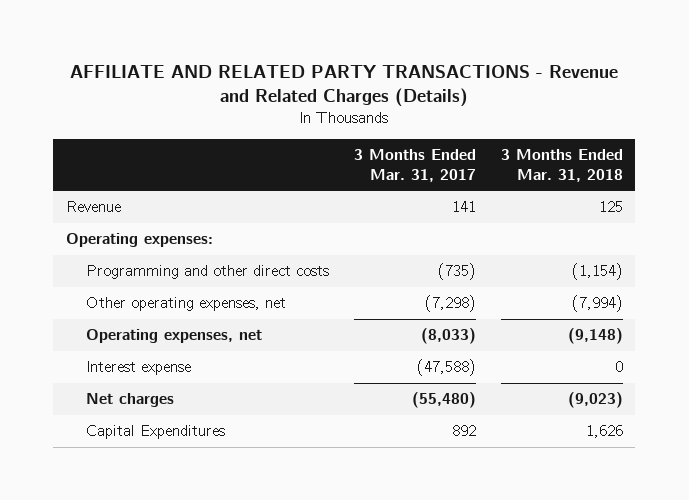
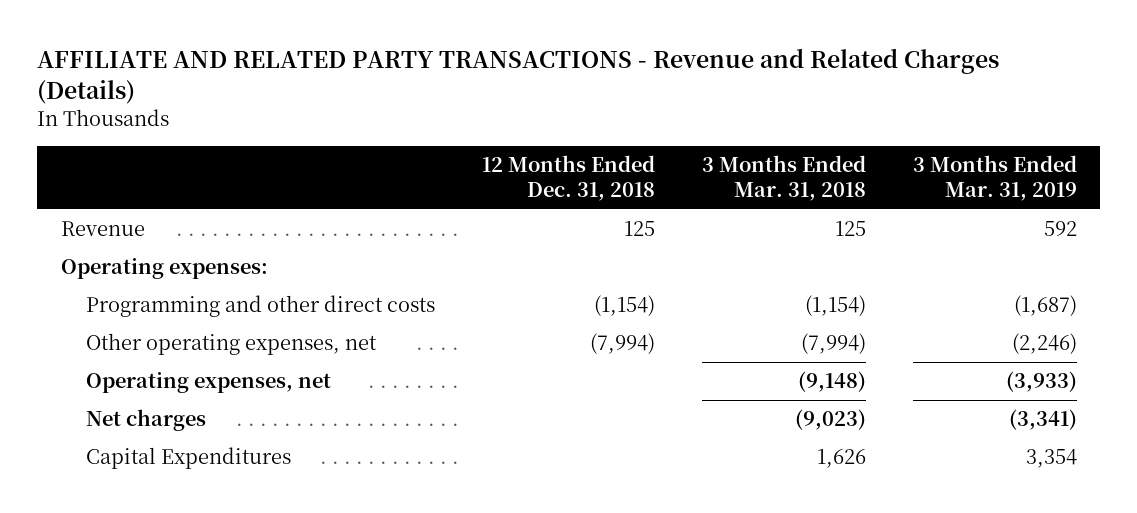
[354,149,477,182] 3 Months Ended Mar. 31, 2017 -> none
none -> [482,154,656,202] 12 Months Ended Dec. 31, 2018
none -> [912,154,1077,202] 3 Months Ended Mar. 31, 2019
[86,361,192,376] Interest expense -> none

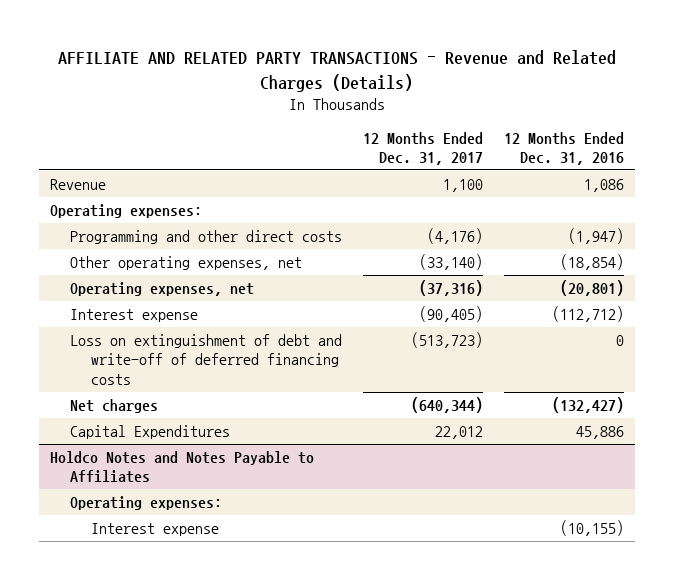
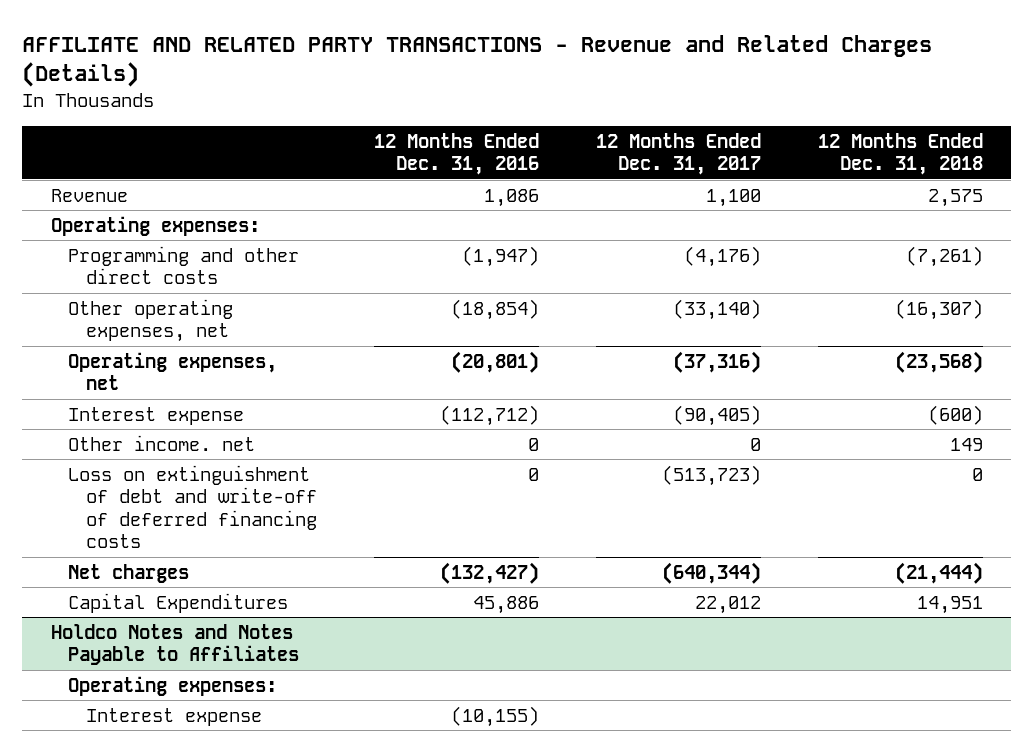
none -> [817,132,983,176] 12 Months Ended Dec. 31, 2018
none -> [68,434,256,451] Other income. net

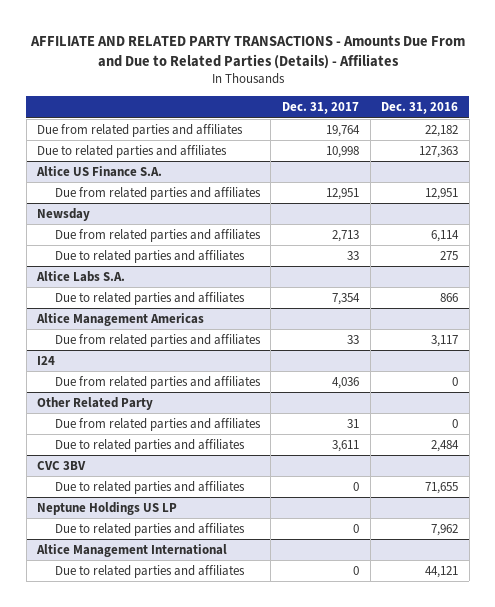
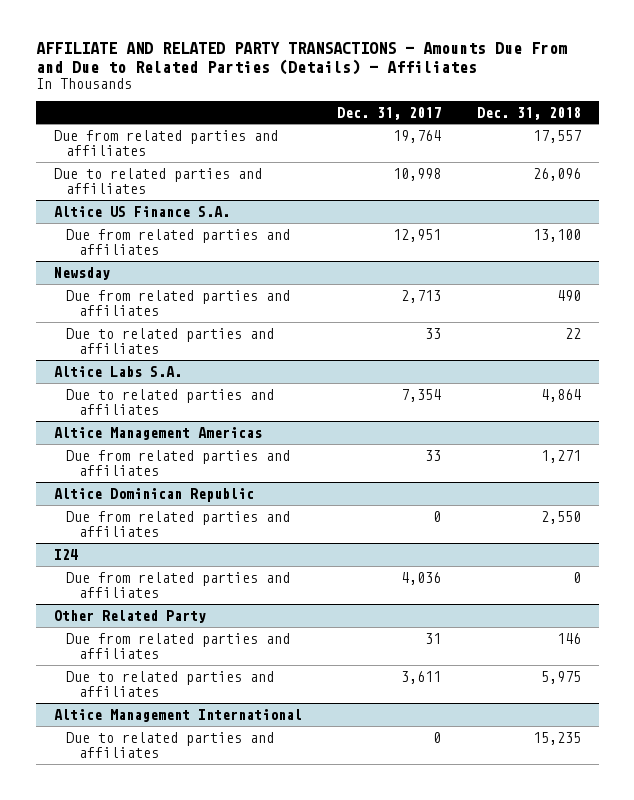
[381,102,459,115] Dec. 31, 2016 -> none
none -> [476,106,581,120] Dec. 31, 2018
none -> [53,487,254,502] Altice Dominican Republic
none -> [66,510,291,537] Due from related parties and affiliates
[37,460,87,470] CVC 3BV -> none
[54,480,245,494] Due to related parties and affiliates -> none
[37,501,178,515] Neptune Holdings US LP -> none
[54,522,245,536] Due to related parties and affiliates -> none

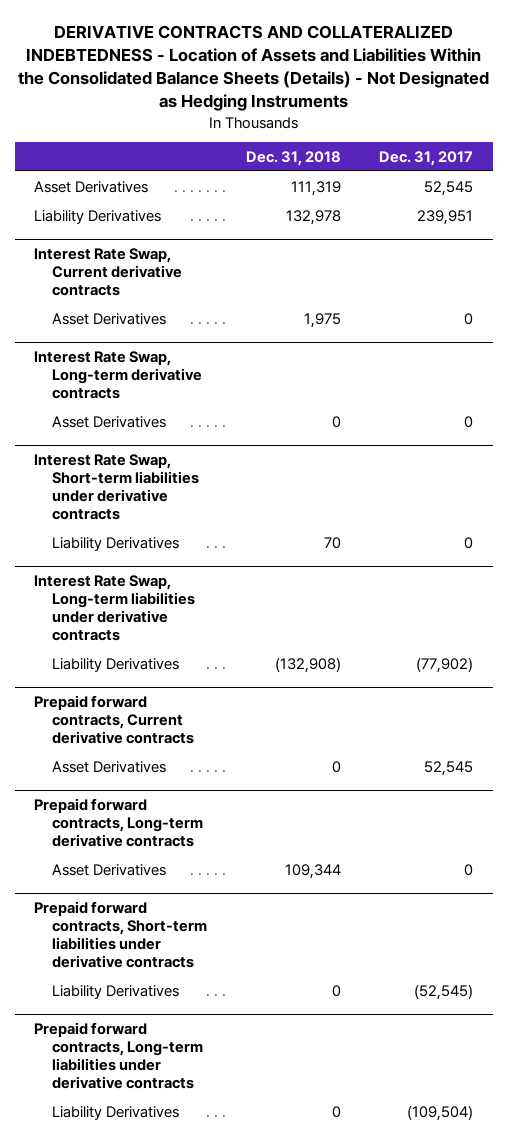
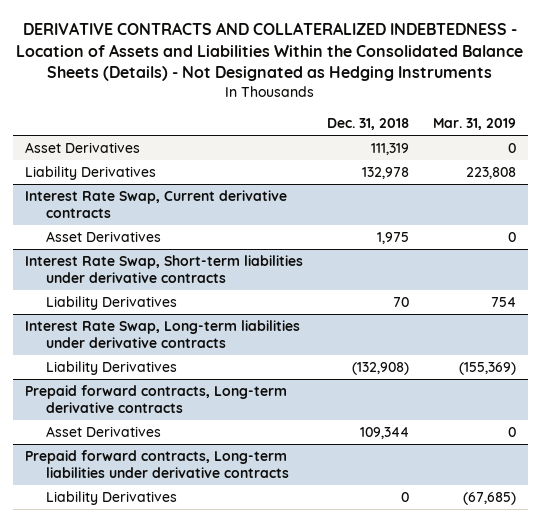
[379,151,474,167] Dec. 31, 2017 -> none
none -> [432,117,516,130] Mar. 31, 2019
[34,350,202,400] Interest Rate Swap, Long-term derivative contracts -> none
[51,415,166,428] Asset Derivatives -> none
[34,694,194,745] Prepaid forward contracts, Current derivative contracts -> none
[51,760,166,773] Asset Derivatives -> none
[34,900,207,969] Prepaid forward contracts, Short-term liabilities under derivative contracts -> none
[51,984,179,999] Liability Derivatives -> none

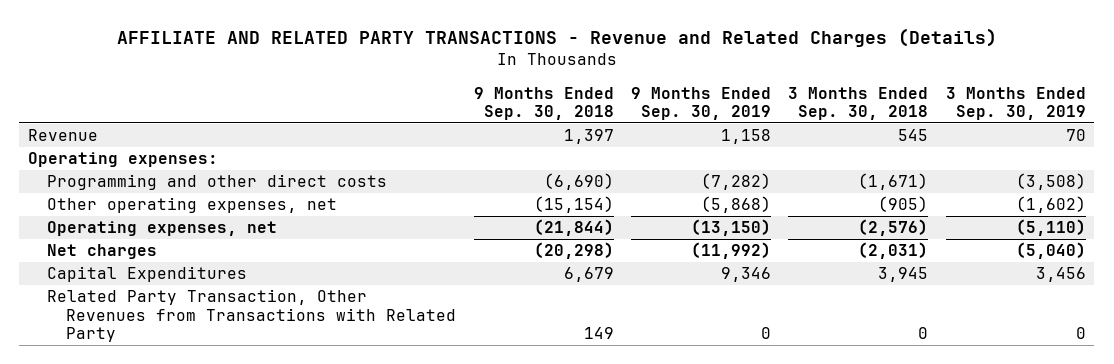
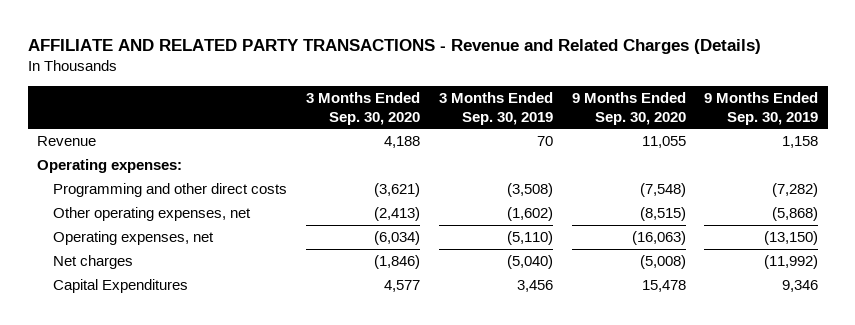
[473,86,614,120] 9 Months Ended Sep. 30, 2018 -> none
[788,86,929,120] 3 Months Ended Sep. 30, 2018 -> none
none -> [306,92,421,125] 3 Months Ended Sep. 30, 2020
none -> [571,92,686,125] 9 Months Ended Sep. 30, 2020
[47,289,457,342] Related Party Transaction, Other Revenues from Transactions with Related Party -> none

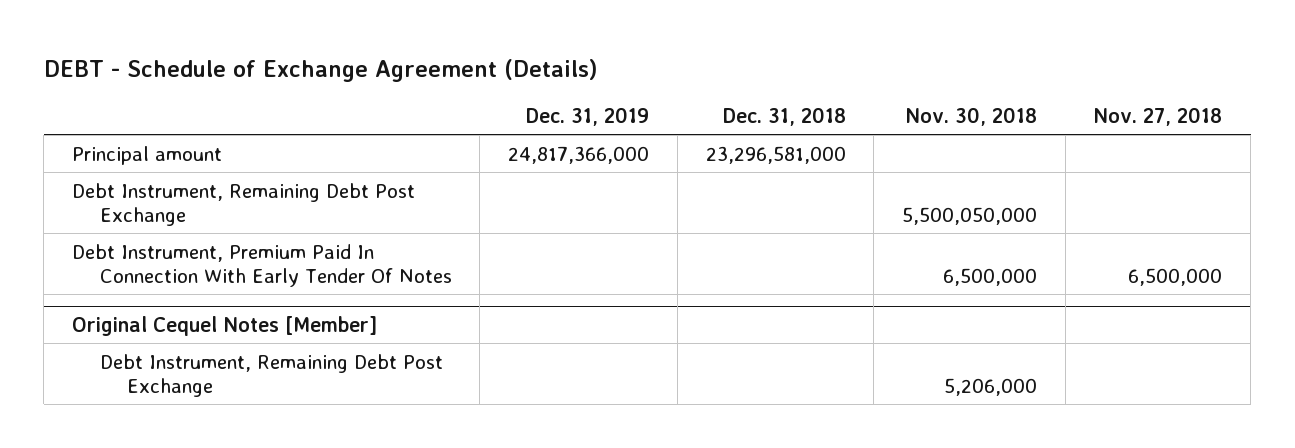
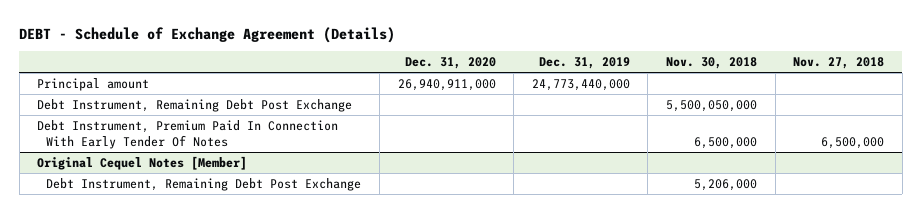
[722,107,846,127] Dec. 31, 2018 -> none
none -> [404,57,496,70] Dec. 31, 2020
[508,145,650,164] 24,817,366,000 -> [531,78,630,91] 24,773,440,000

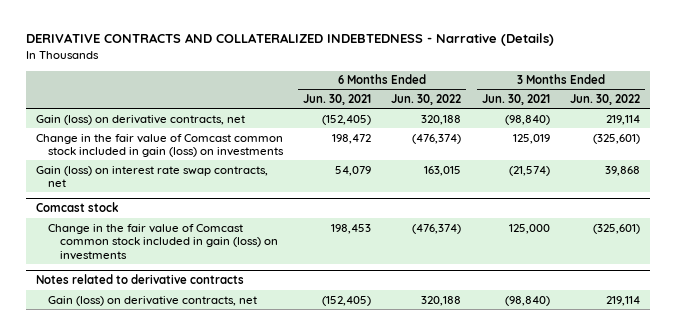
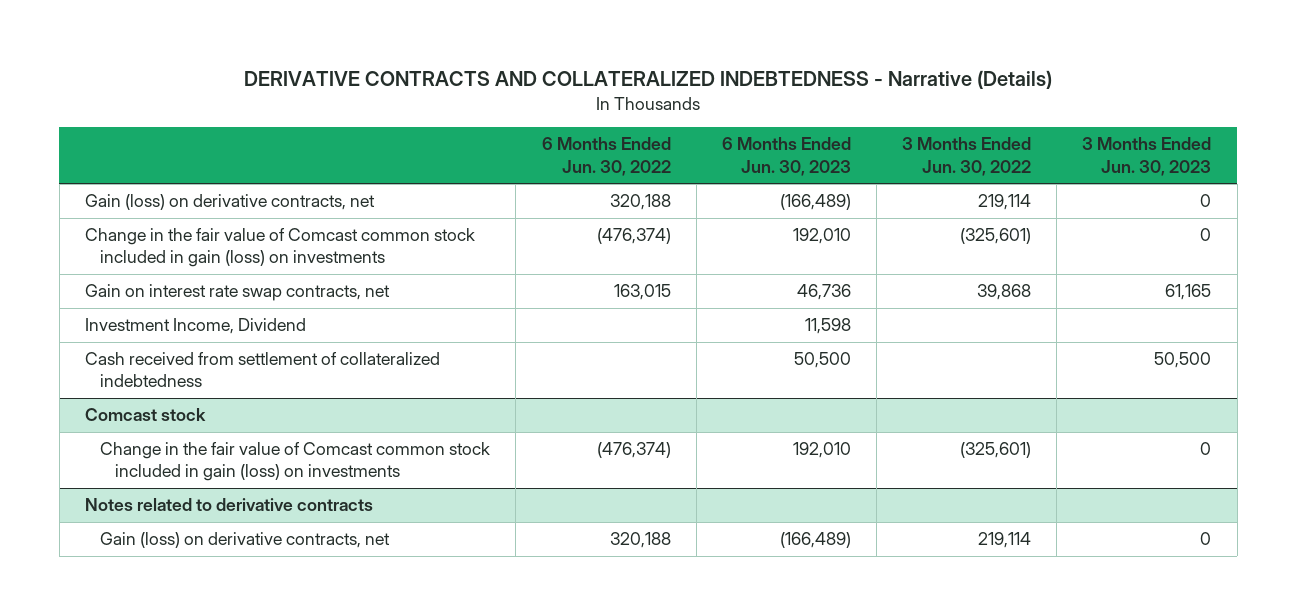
[303,94,372,106] Jun. 30, 2021 -> none
[481,94,550,106] Jun. 30, 2021 -> none
none -> [721,137,851,176] 6 Months Ended Jun. 30, 2023
none -> [1082,137,1212,176] 3 Months Ended Jun. 30, 2023
[35,165,268,188] Gain (loss) on interest rate swap contracts, net -> [85,284,391,302] Gain on interest rate swap contracts, net
none -> [85,318,307,335] Investment Income, Dividend
none -> [85,352,441,388] Cash received from settlement of collateralized indebtedness

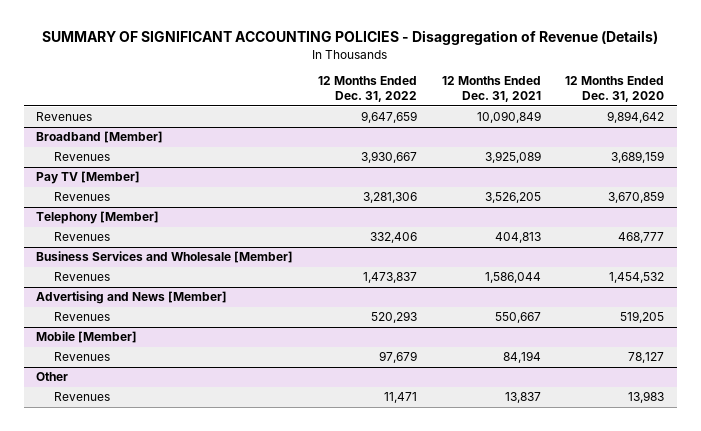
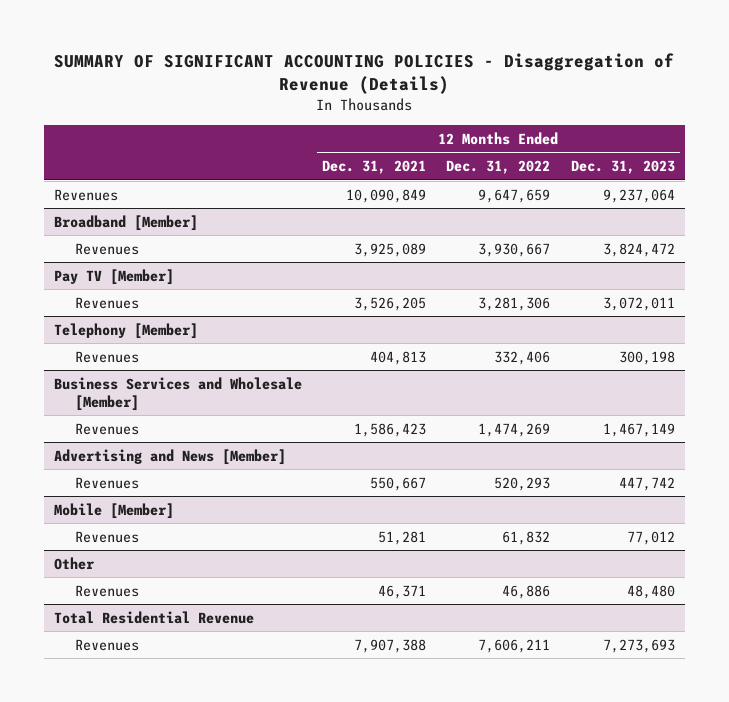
[565,75,665,103] 12 Months Ended Dec. 31, 2020 -> none
none -> [570,159,675,174] Dec. 31, 2023
[362,272,417,284] 1,473,837 -> [478,422,551,437] 1,474,269
[484,272,541,284] 1,586,044 -> [354,422,427,437] 1,586,423
[378,351,417,364] 97,679 -> [502,530,551,545] 61,832
[502,351,541,364] 84,194 -> [378,530,427,545] 51,281
[383,392,417,404] 11,471 -> [502,584,551,599] 46,886
[504,392,541,404] 13,837 -> [378,584,427,599] 46,371
none -> [54,610,255,624] Total Residential Revenue
none -> [74,638,139,651] Revenues

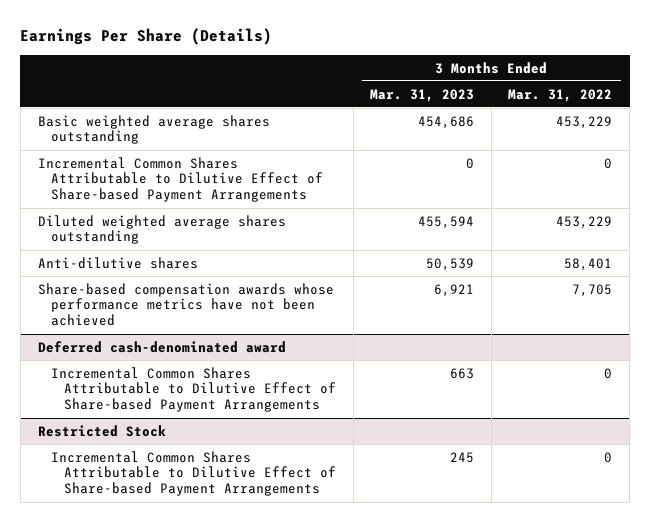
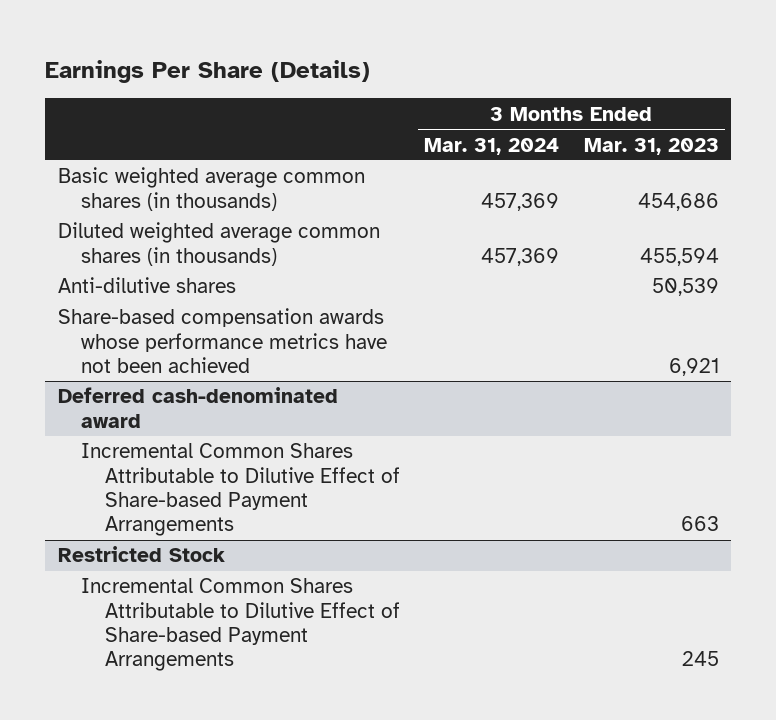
[508,88,613,102] Mar. 31, 2022 -> none
none -> [424,137,560,155] Mar. 31, 2024
[37,156,323,203] Incremental Common Shares Attributable to Dilutive Effect of Share-based Payment Arrangements -> none
[37,114,270,145] Basic weighted average shares outstanding -> [57,167,365,211] Basic weighted average common shares (in thousands)
[37,214,286,245] Diluted weighted average shares outstanding -> [57,222,380,266] Diluted weighted average common shares (in thousands)

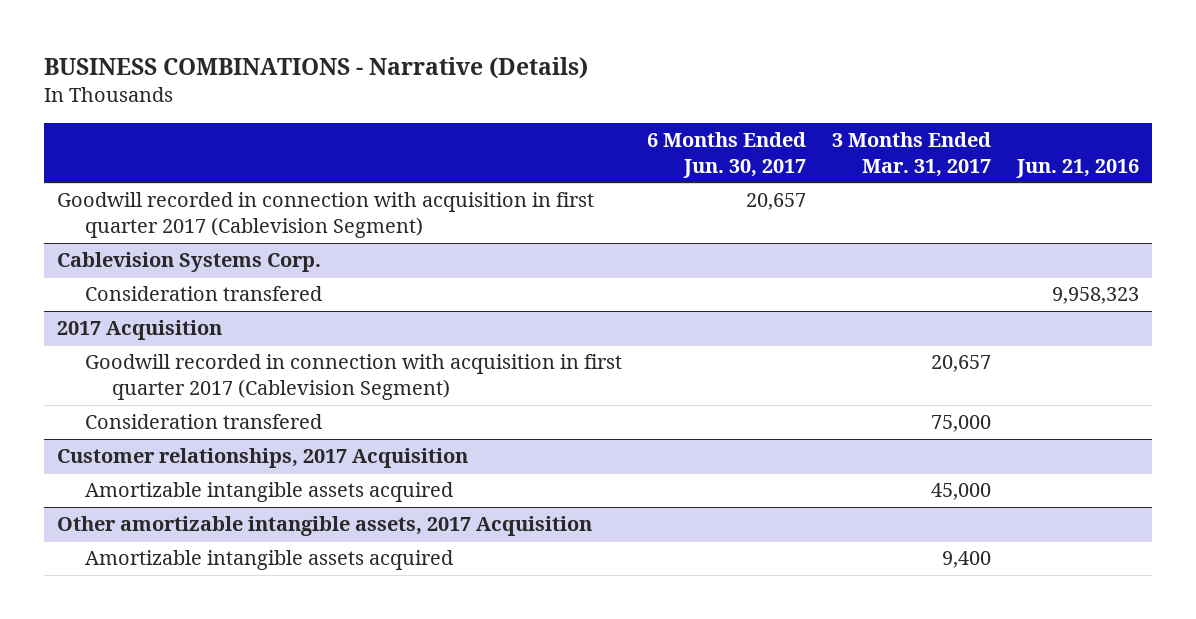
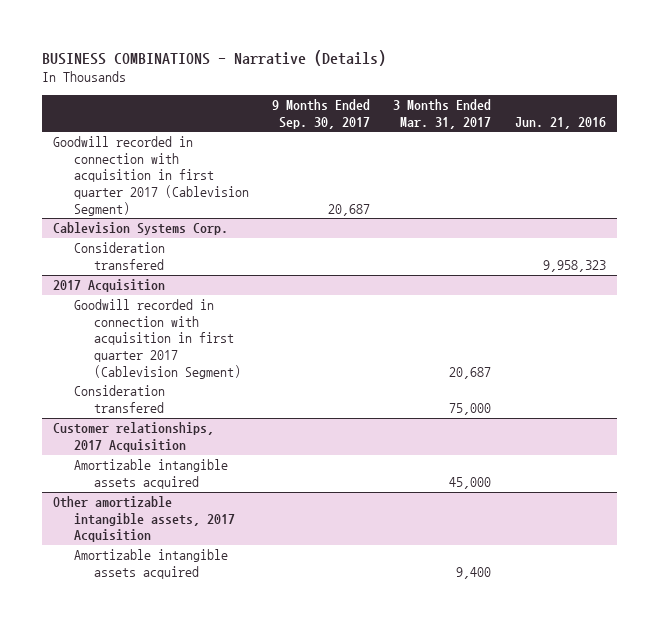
[647,131,807,178] 6 Months Ended Jun. 30, 2017 -> none
none -> [272,99,371,129] 9 Months Ended Sep. 30, 2017
[931,355,992,373] 20,657 -> [449,366,492,379] 20,687

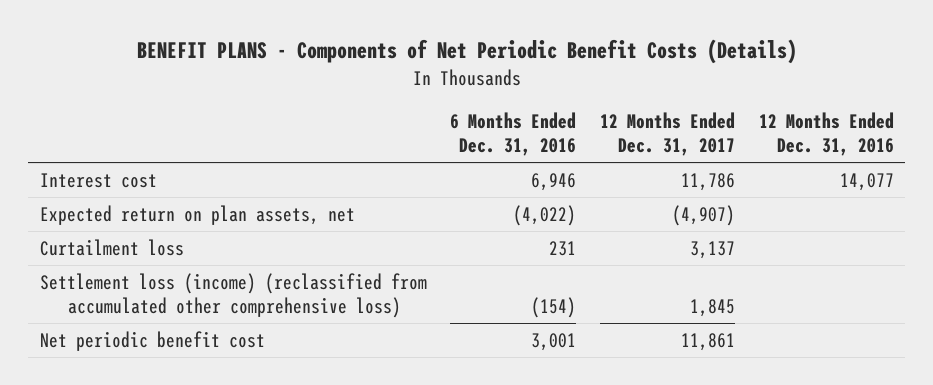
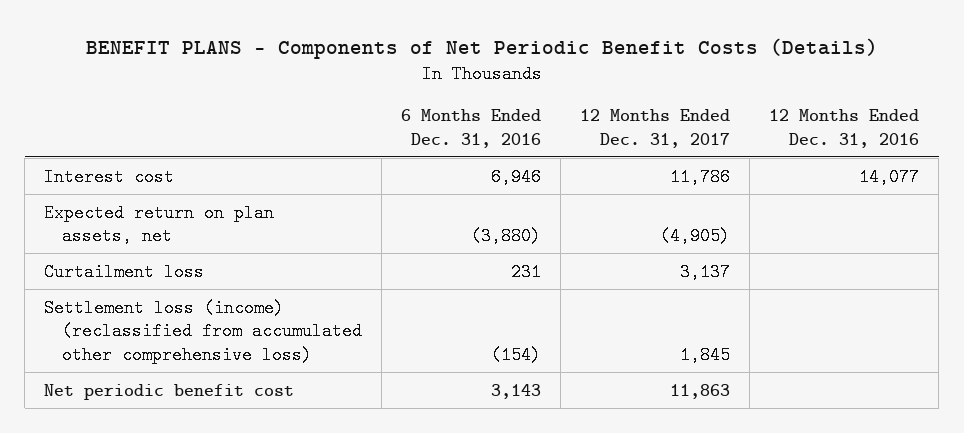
[513,204,577,226] (4,022) -> [470,227,541,246] (3,880)
[671,204,735,226] (4,907) -> [660,227,731,246] (4,905)
[531,332,577,351] 3,001 -> [490,383,541,399] 3,143
[680,332,735,351] 11,861 -> [670,383,731,399] 11,863

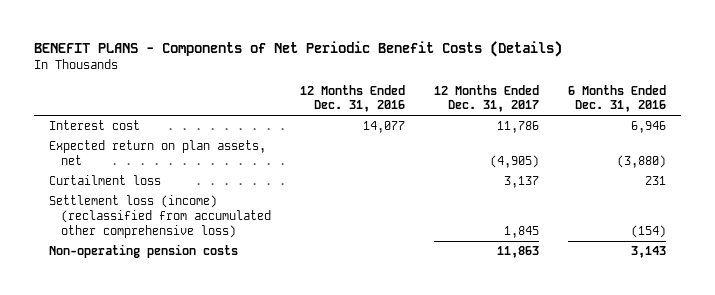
[44,383,295,400] Net periodic benefit cost -> [48,244,238,259] Non-operating pension costs

